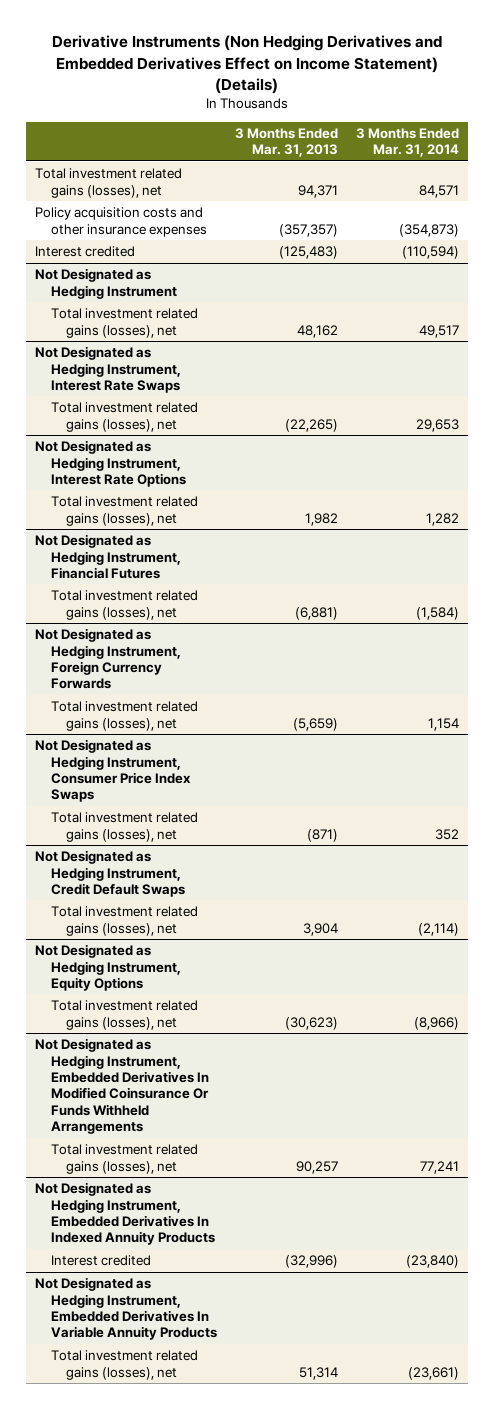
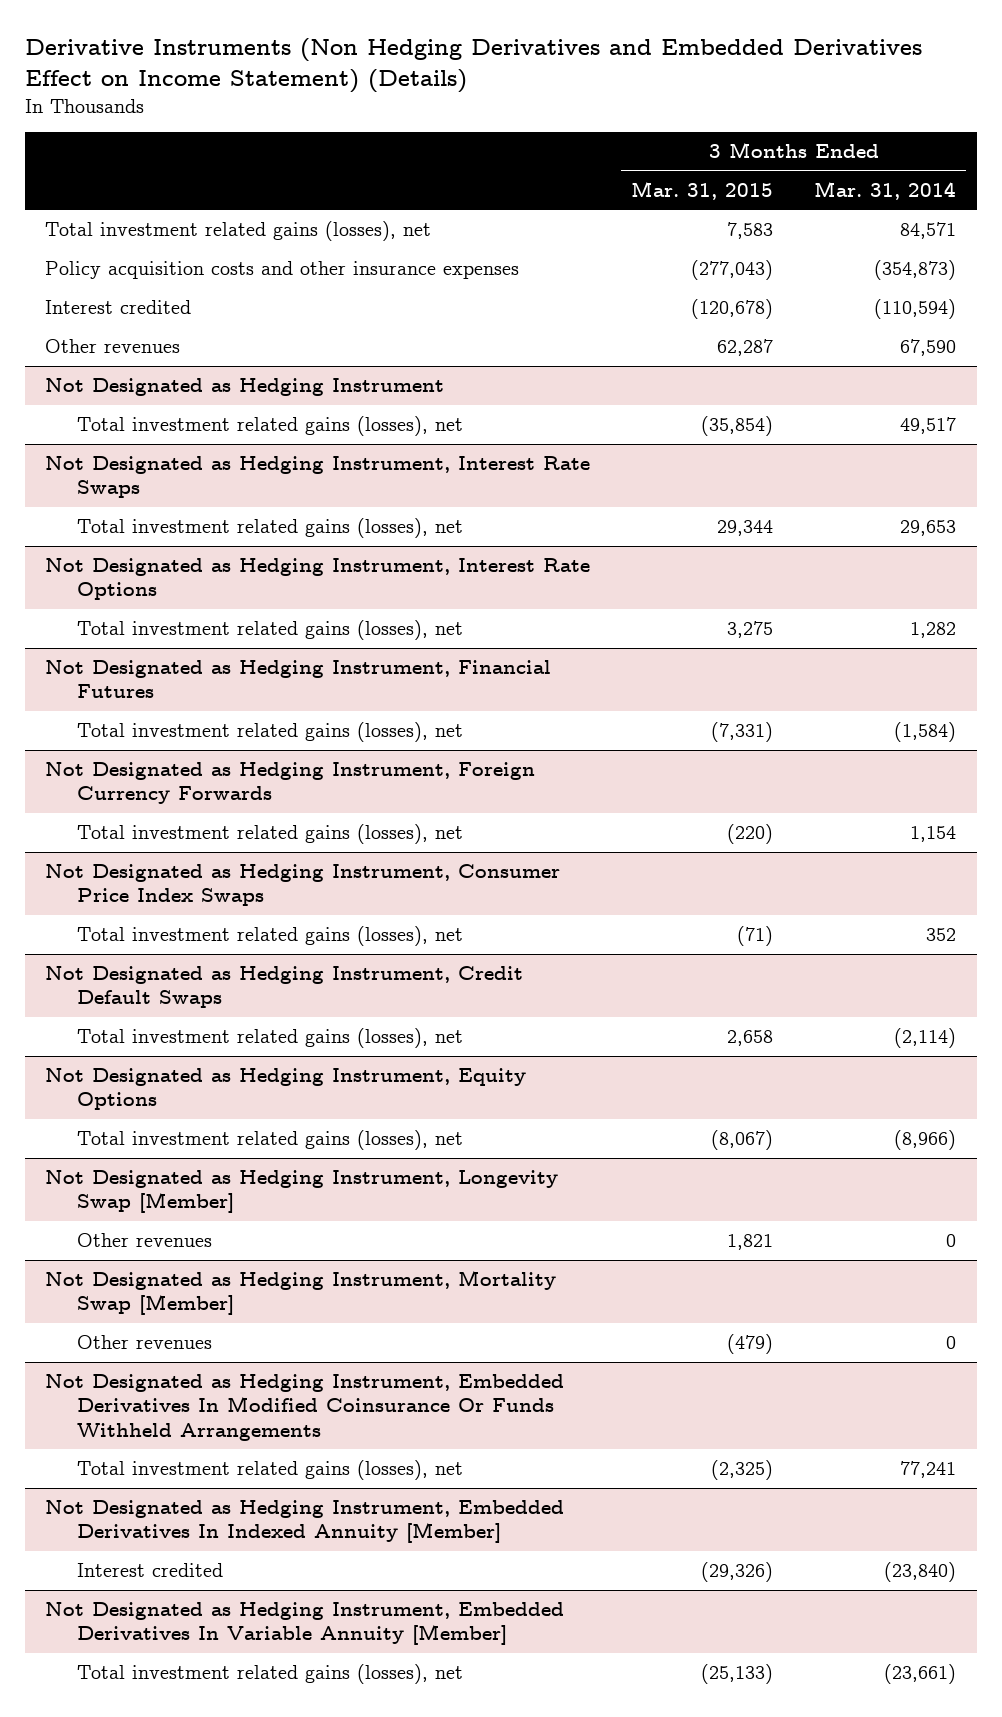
[234,127,338,158] 3 Months Ended Mar. 31, 2013 -> none
none -> [631,180,774,200] Mar. 31, 2015
none -> [45,339,181,354] Other revenues
none -> [45,1170,559,1214] Not Designated as Hedging Instrument, Longevity Swap [Member]
none -> [76,1233,212,1248] Other revenues
none -> [45,1270,557,1316] Not Designated as Hedging Instrument, Mortality Swap [Member]
none -> [76,1335,212,1350] Other revenues
[35,1182,215,1246] Not Designated as Hedging Instrument, Embedded Derivatives In Indexed Annuity Products -> [45,1500,565,1544] Not Designated as Hedging Instrument, Embedded Derivatives In Indexed Annuity [Member]
[35,1277,217,1341] Not Designated as Hedging Instrument, Embedded Derivatives In Variable Annuity Products -> [45,1602,565,1646] Not Designated as Hedging Instrument, Embedded Derivatives In Variable Annuity [Member]

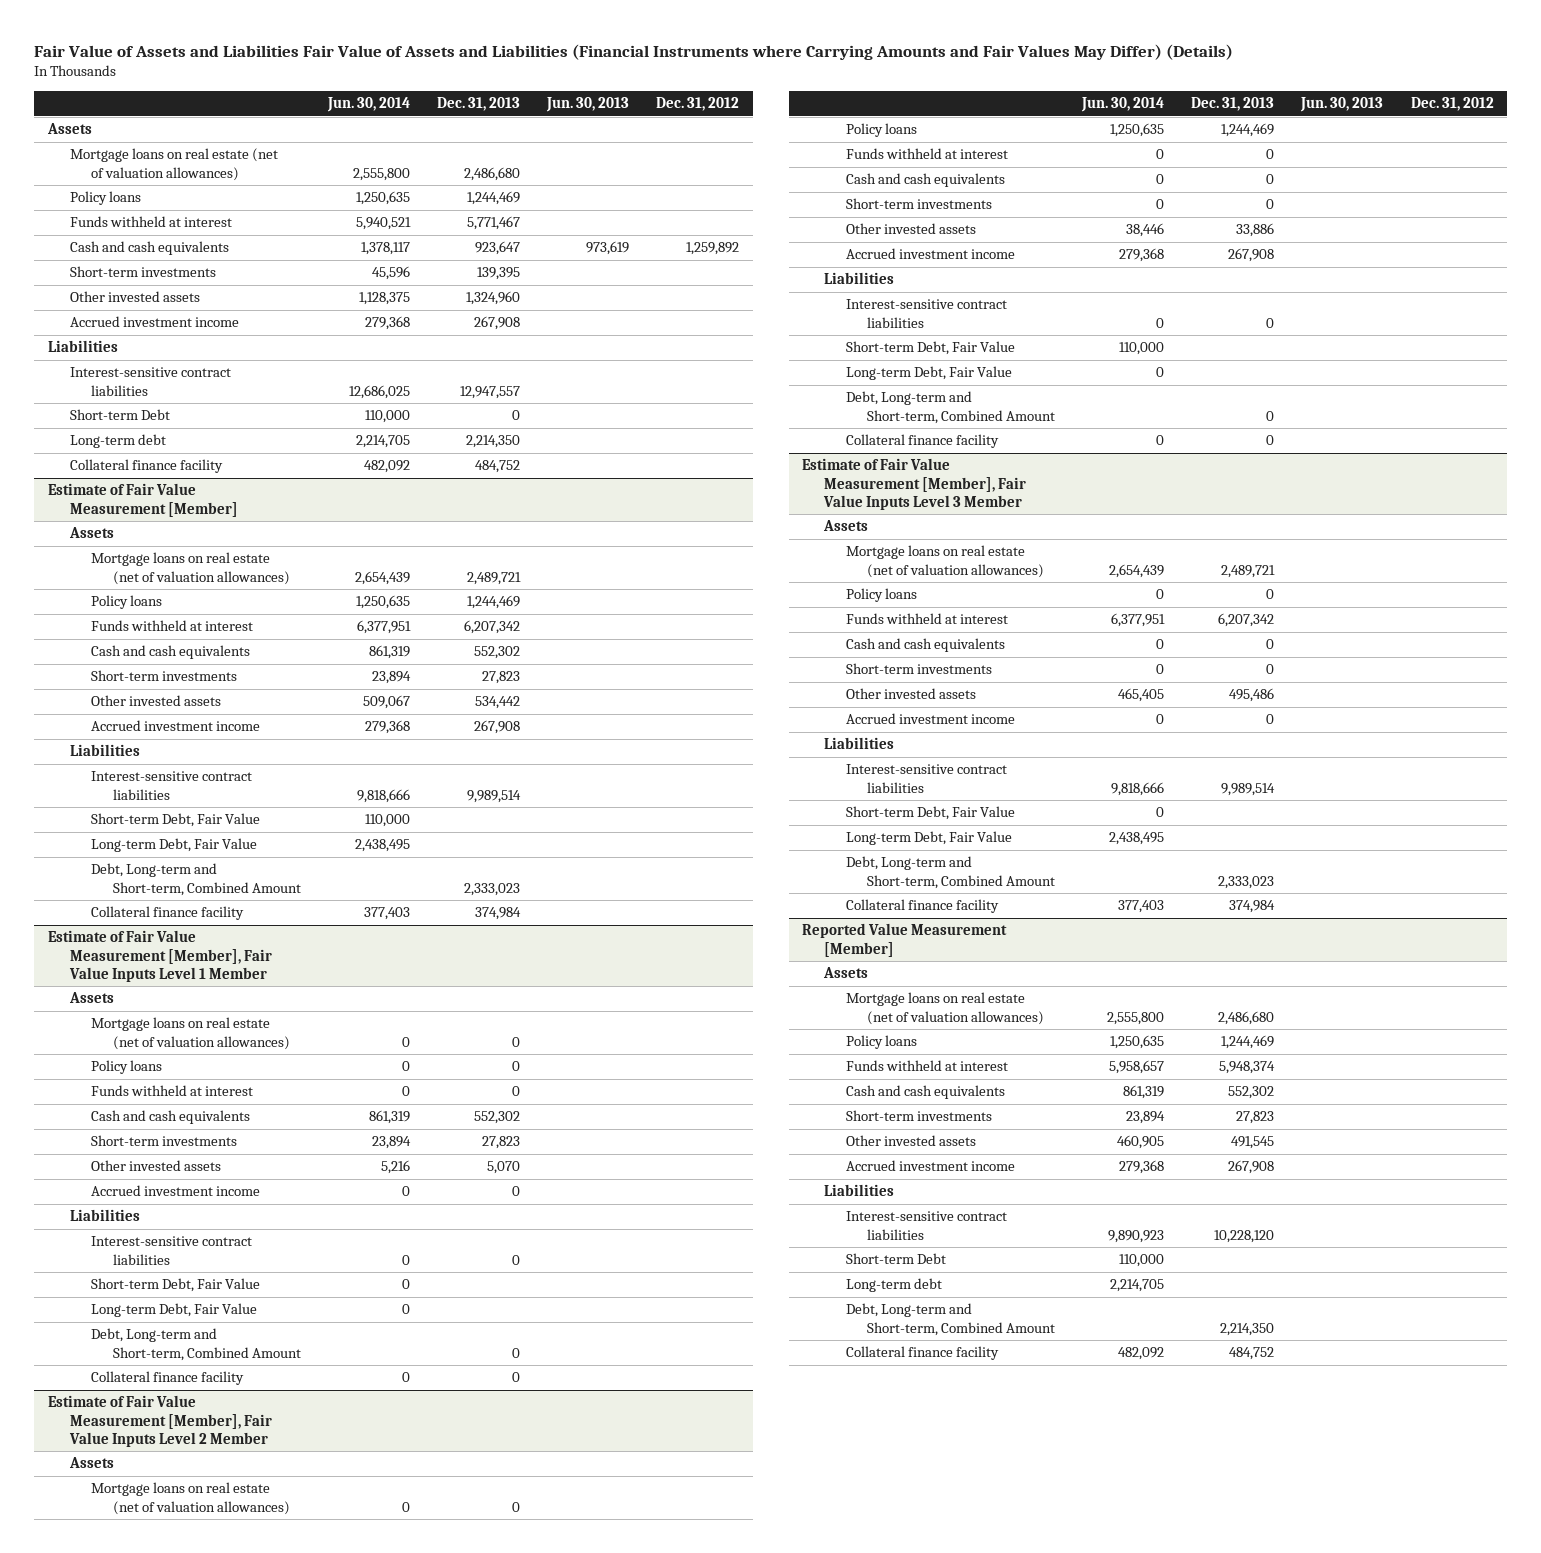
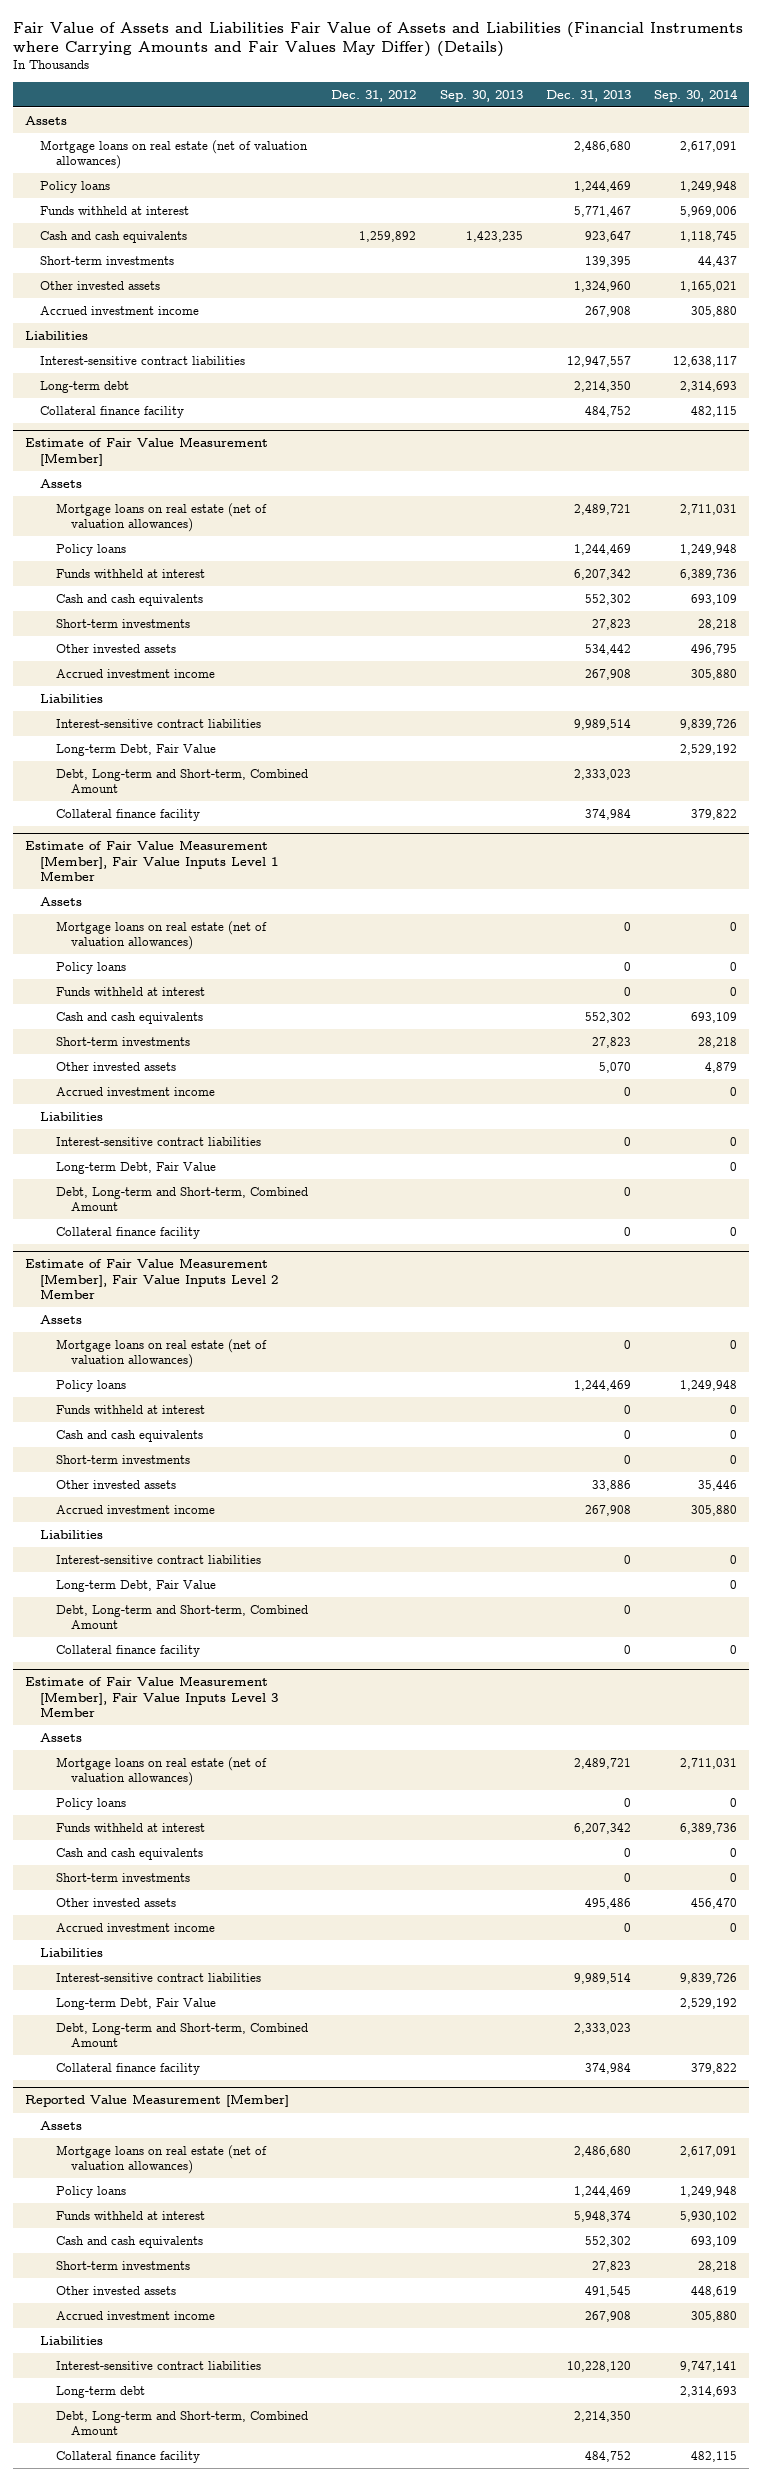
[326,97,410,113] Jun. 30, 2014 -> none
[546,97,630,113] Jun. 30, 2013 -> none
none -> [439,89,523,102] Sep. 30, 2013
none -> [654,88,739,102] Sep. 30, 2014
[69,409,170,421] Short-term Debt -> none
[91,813,261,828] Short-term Debt, Fair Value -> none
[91,1278,261,1293] Short-term Debt, Fair Value -> none
[845,341,1015,356] Short-term Debt, Fair Value -> none
[845,806,1015,821] Short-term Debt, Fair Value -> none
[845,1253,946,1265] Short-term Debt -> none

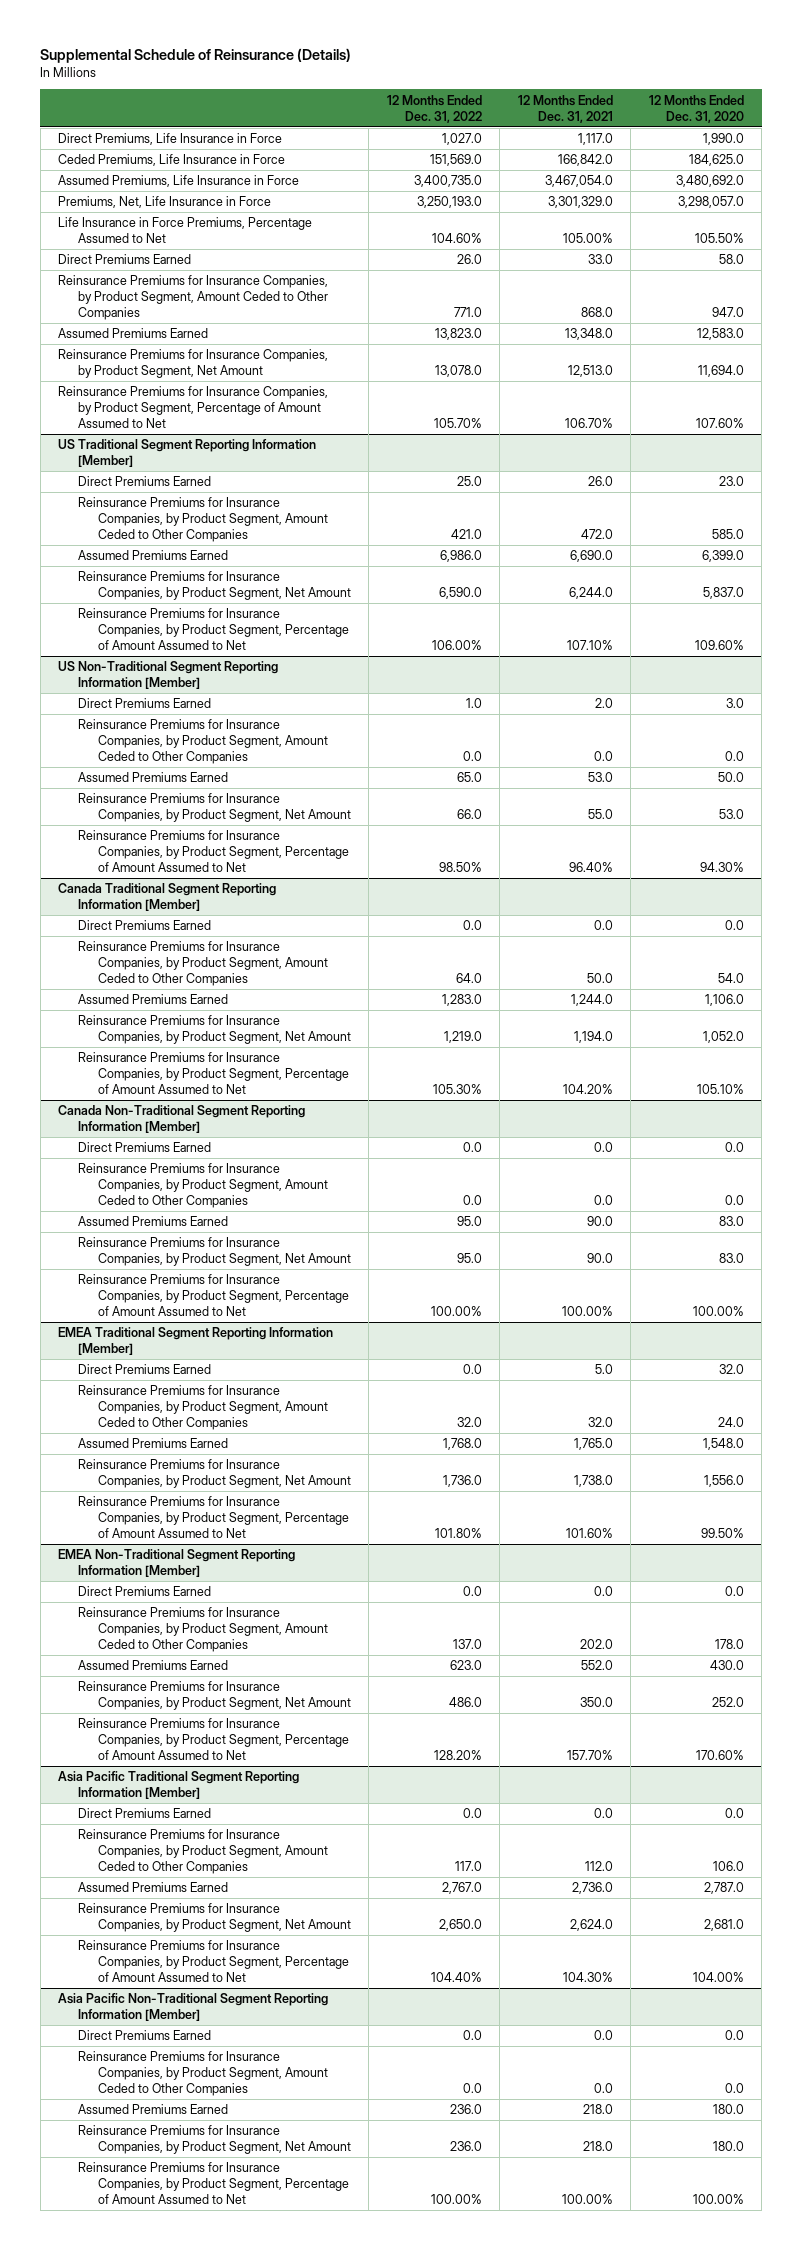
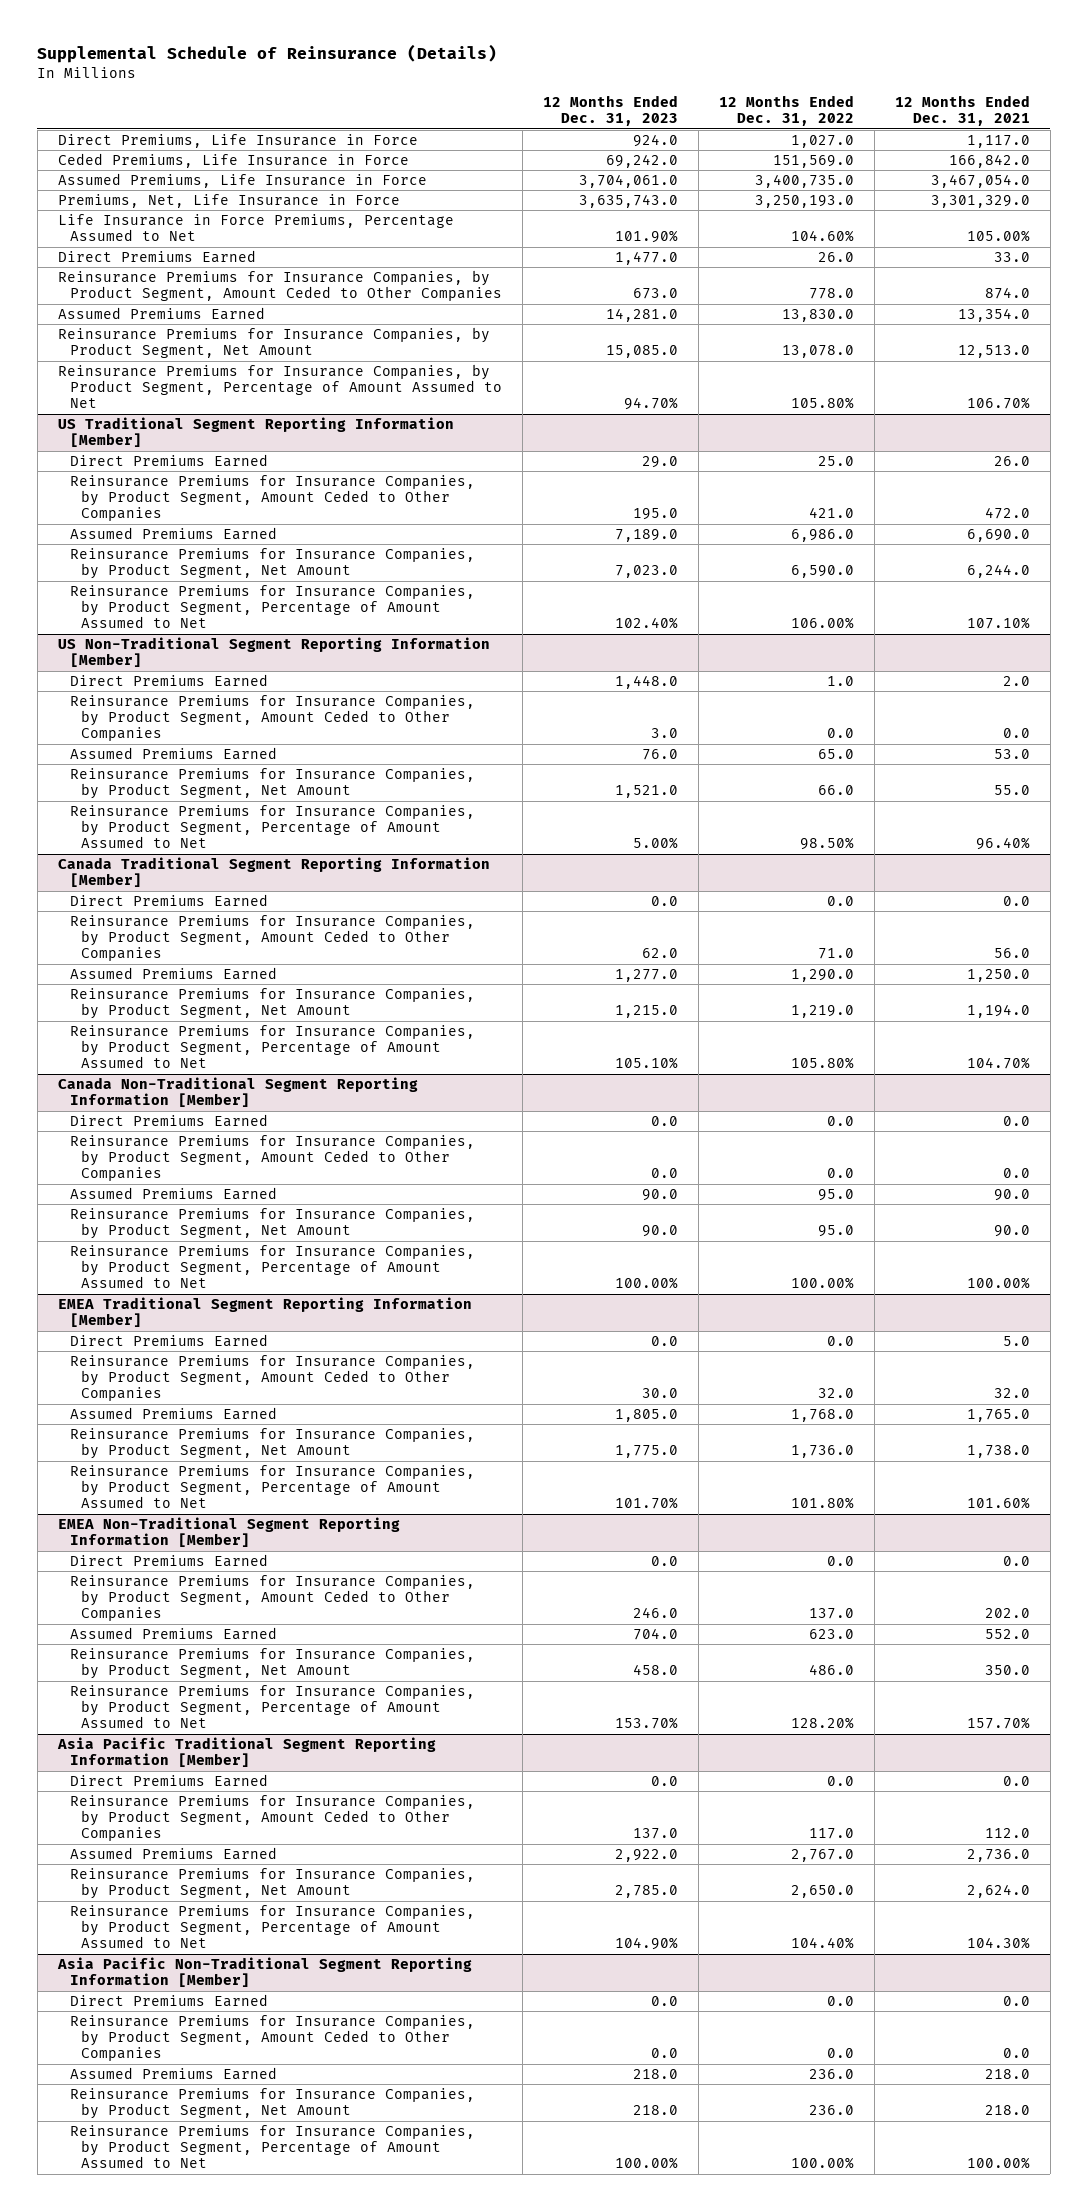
[648,94,744,123] 12 Months Ended Dec. 31, 2020 -> none
none -> [542,95,678,127] 12 Months Ended Dec. 31, 2023
[453,307,482,318] 771.0 -> [808,288,854,300] 778.0
[580,307,613,318] 868.0 -> [984,287,1030,300] 874.0
[434,328,482,341] 13,823.0 -> [781,309,854,323] 13,830.0
[564,328,613,341] 13,348.0 -> [957,308,1030,323] 13,354.0
[433,418,482,429] 105.70% -> [790,397,854,410] 105.80%
[455,973,482,984] 64.0 -> [817,948,854,960] 71.0
[586,973,613,984] 50.0 -> [993,948,1030,959] 56.0
[441,994,482,1007] 1,283.0 -> [790,969,854,983] 1,290.0
[570,994,613,1007] 1,244.0 -> [966,969,1030,983] 1,250.0
[432,1084,482,1095] 105.30% -> [790,1057,854,1070] 105.80%
[562,1084,613,1095] 104.20% -> [966,1057,1030,1070] 104.70%

